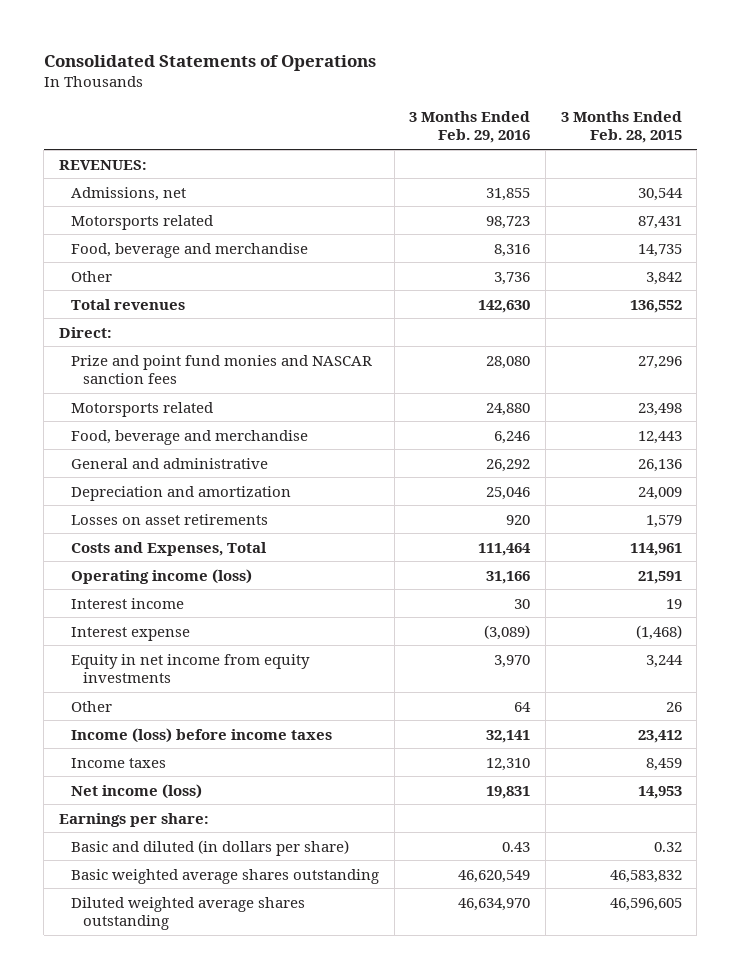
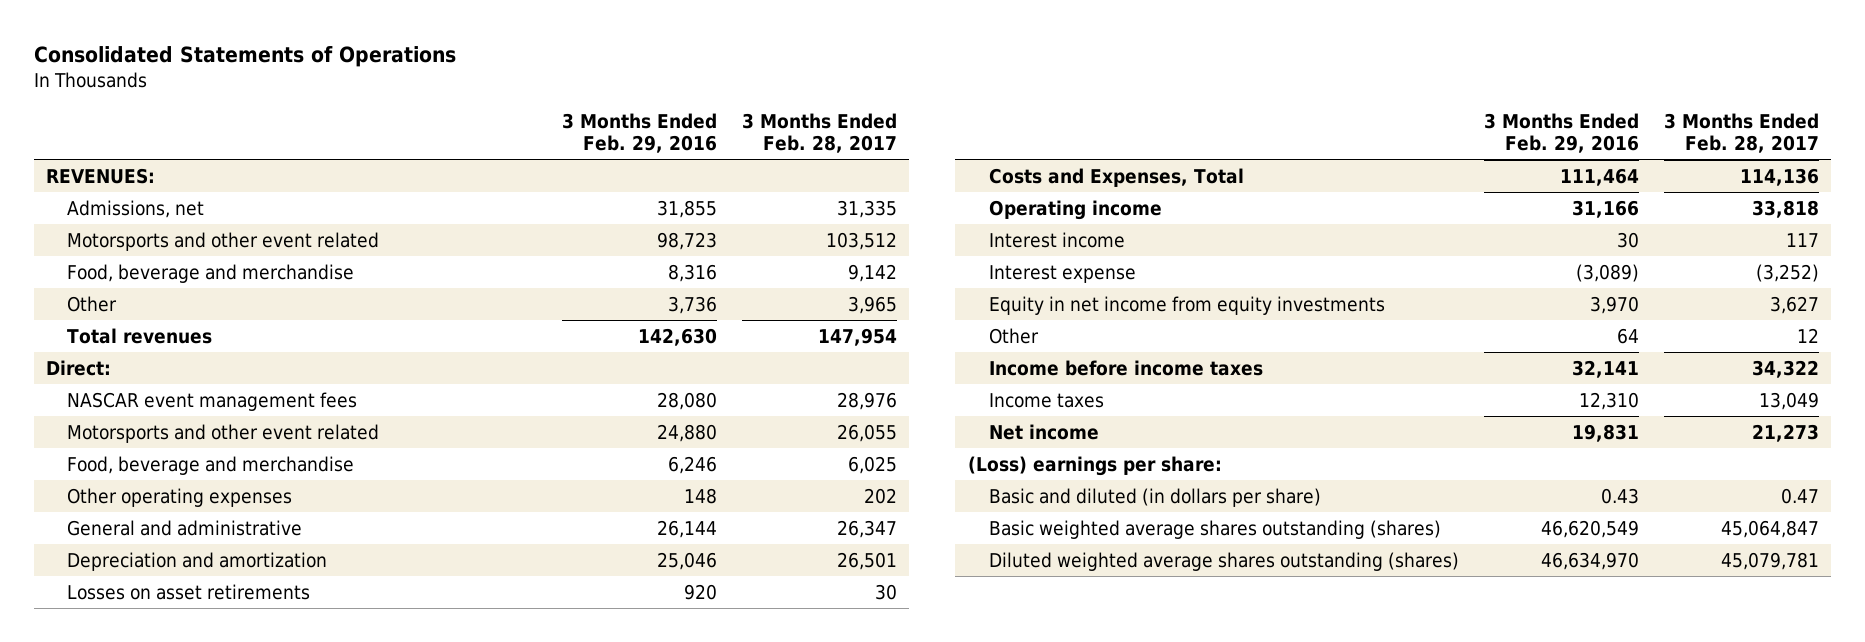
[560,110,682,144] 3 Months Ended Feb. 28, 2015 -> none
none -> [741,113,897,153] 3 Months Ended Feb. 28, 2017
[70,214,213,230] Motorsports related -> [67,231,380,251] Motorsports and other event related
[70,354,372,384] Prize and point fund monies and NASCAR sanction fees -> [67,391,358,411] NASCAR event management fees
[70,401,213,417] Motorsports related -> [67,423,380,443] Motorsports and other event related
none -> [67,487,293,507] Other operating expenses
[486,458,531,472] 26,292 -> [657,519,718,538] 26,144
[70,568,252,584] Operating income (loss) -> [988,199,1162,220] Operating income
[70,727,332,743] Income (loss) before income taxes -> [988,359,1263,376] Income before income taxes
[70,783,202,799] Net income (loss) -> [988,423,1099,440] Net income
[59,812,210,827] Earnings per share: -> [967,455,1222,476] (Loss) earnings per share:
[70,868,379,884] Basic weighted average shares outstanding -> [988,519,1441,539] Basic weighted average shares outstanding (shares)
[70,896,305,930] Diluted weighted average shares outstanding -> [988,551,1459,571] Diluted weighted average shares outstanding (shares)

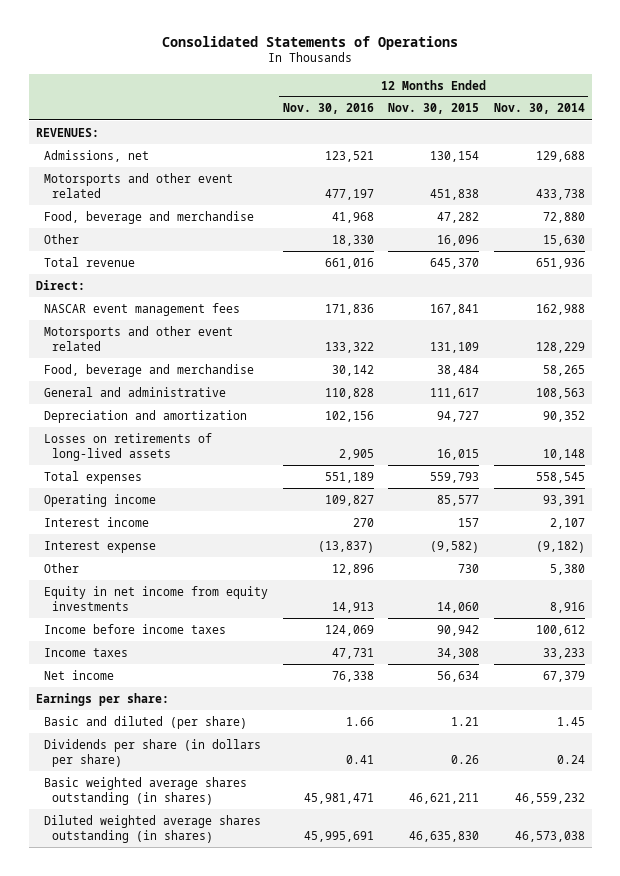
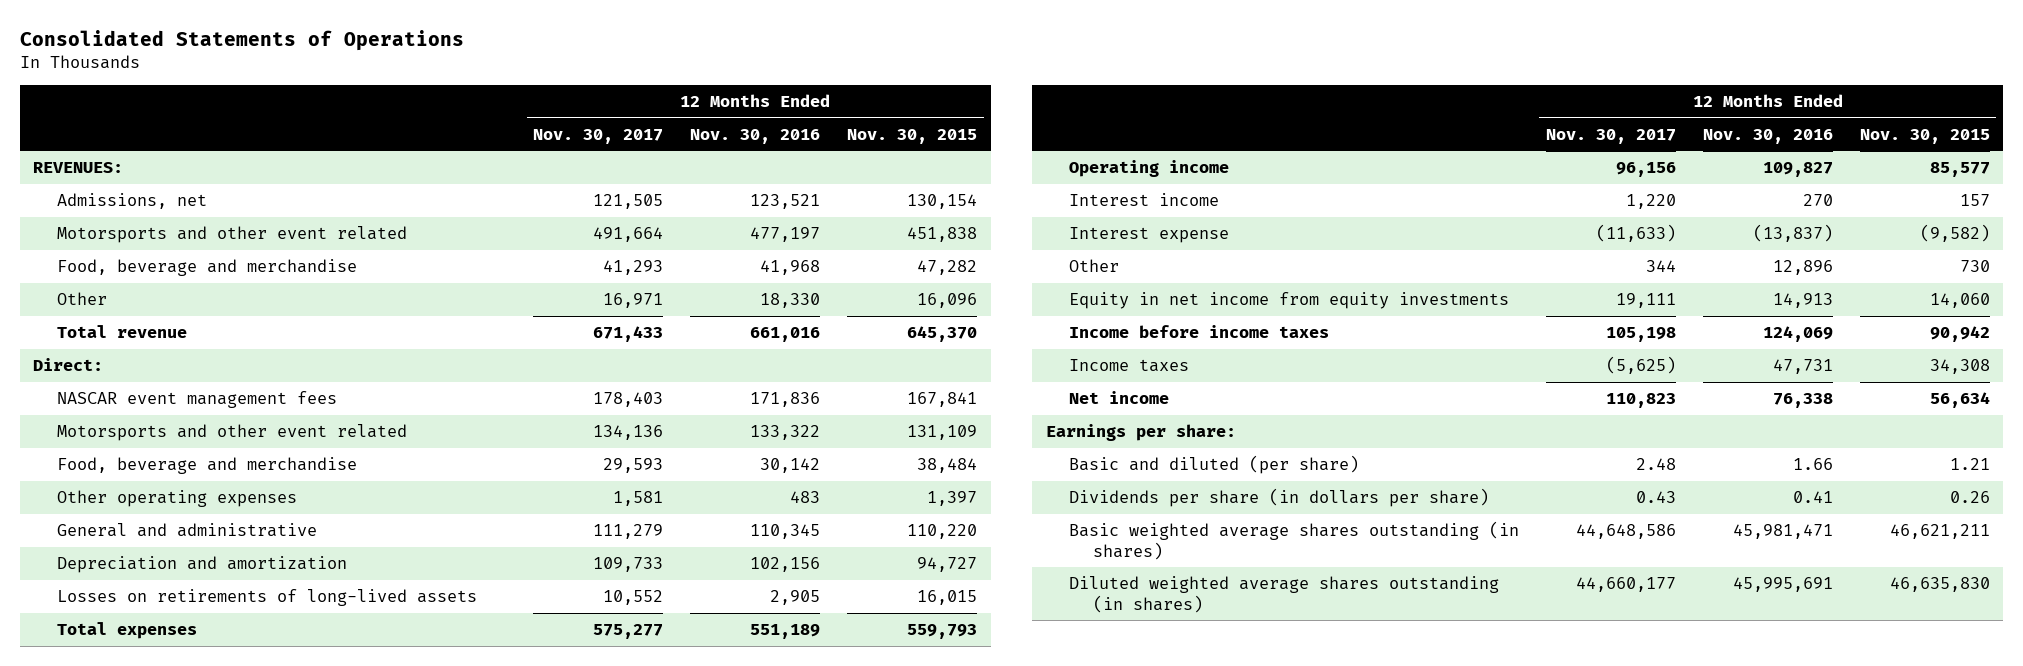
[493,103,585,115] Nov. 30, 2014 -> none
none -> [533,128,664,144] Nov. 30, 2017
none -> [56,490,297,508] Other operating expenses
[324,387,374,399] 110,828 -> [750,524,821,540] 110,345
[430,387,480,399] 111,617 -> [907,524,978,540] 110,220

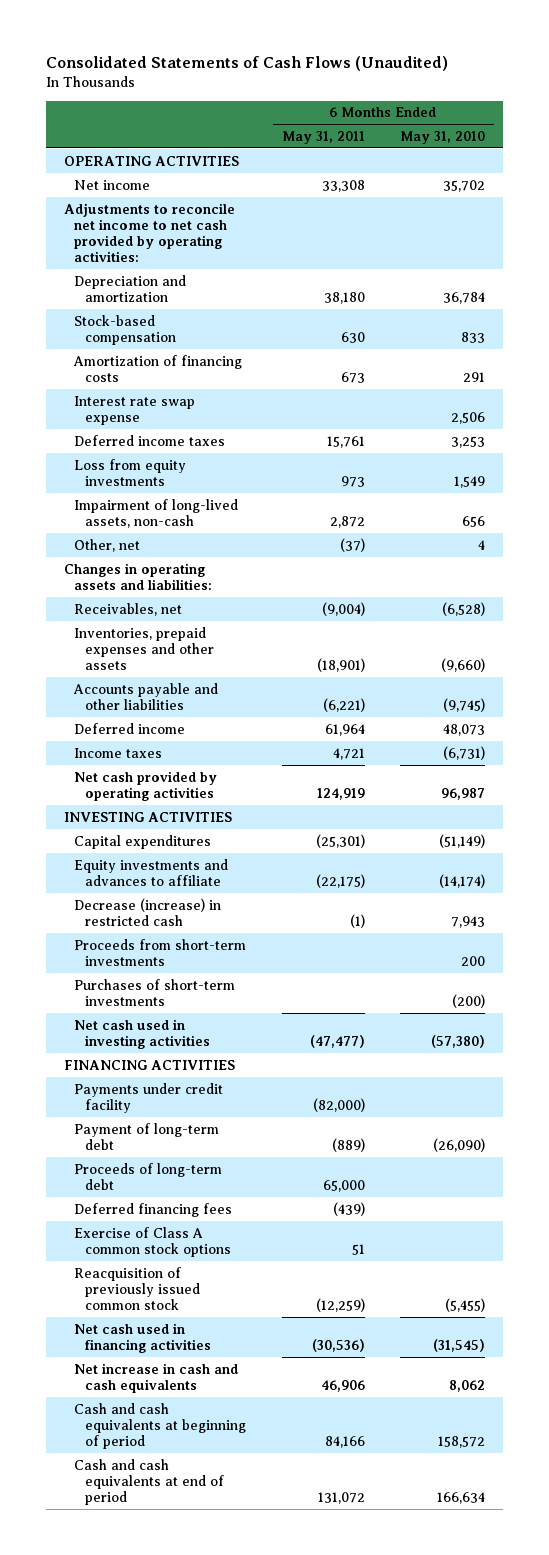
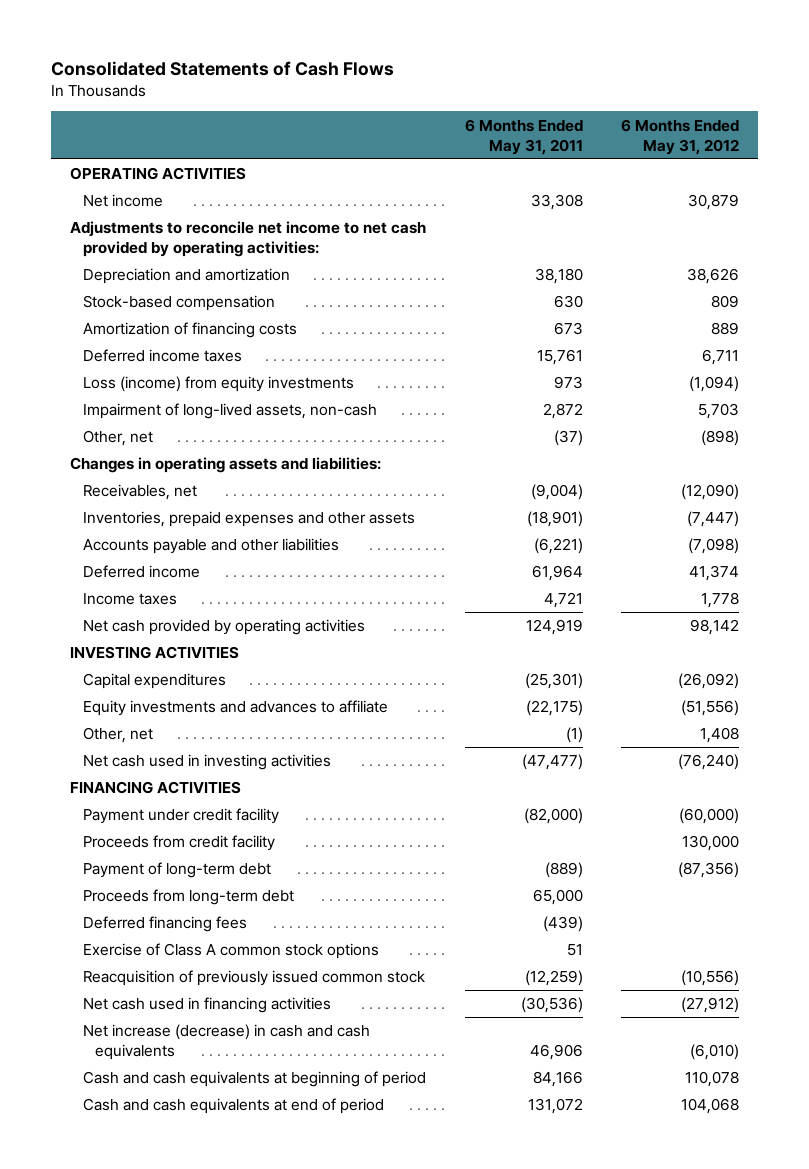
[46,55,449,71] Consolidated Statements of Cash Flows (Unaudited) -> [51,61,395,77] Consolidated Statements of Cash Flows
[400,130,486,144] May 31, 2010 -> none
none -> [620,118,739,155] 6 Months Ended May 31, 2012
[74,395,196,425] Interest rate swap expense -> none
[74,458,187,486] Loss from equity investments -> [82,376,354,393] Loss (income) from equity investments
[74,897,222,926] Decrease (increase) in restricted cash -> none
[74,938,247,966] Proceeds from short-term investments -> none
[74,978,236,1006] Purchases of short-term investments -> none
none -> [82,727,153,744] Other, net
[74,1082,224,1113] Payments under credit facility -> [82,808,279,825] Payment under credit facility
none -> [82,835,275,852] Proceeds from credit facility
[74,1162,223,1190] Proceeds of long-term debt -> [82,889,294,906] Proceeds from long-term debt
[74,1362,239,1393] Net increase in cash and cash equivalents -> [82,1024,370,1061] Net increase (decrease) in cash and cash equivalents

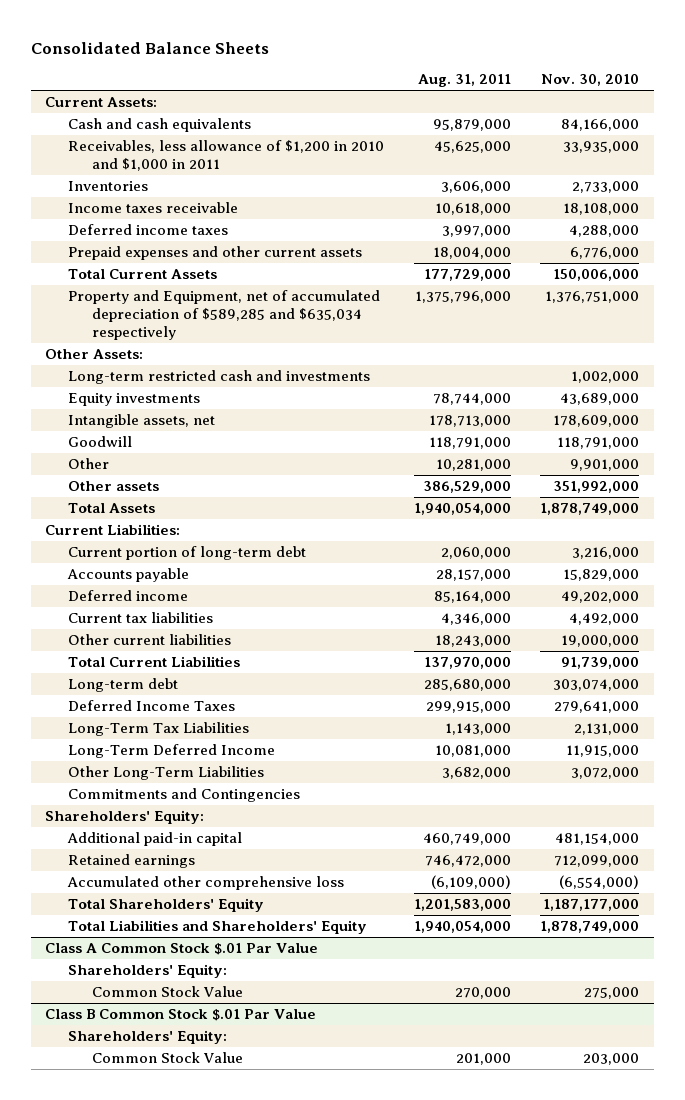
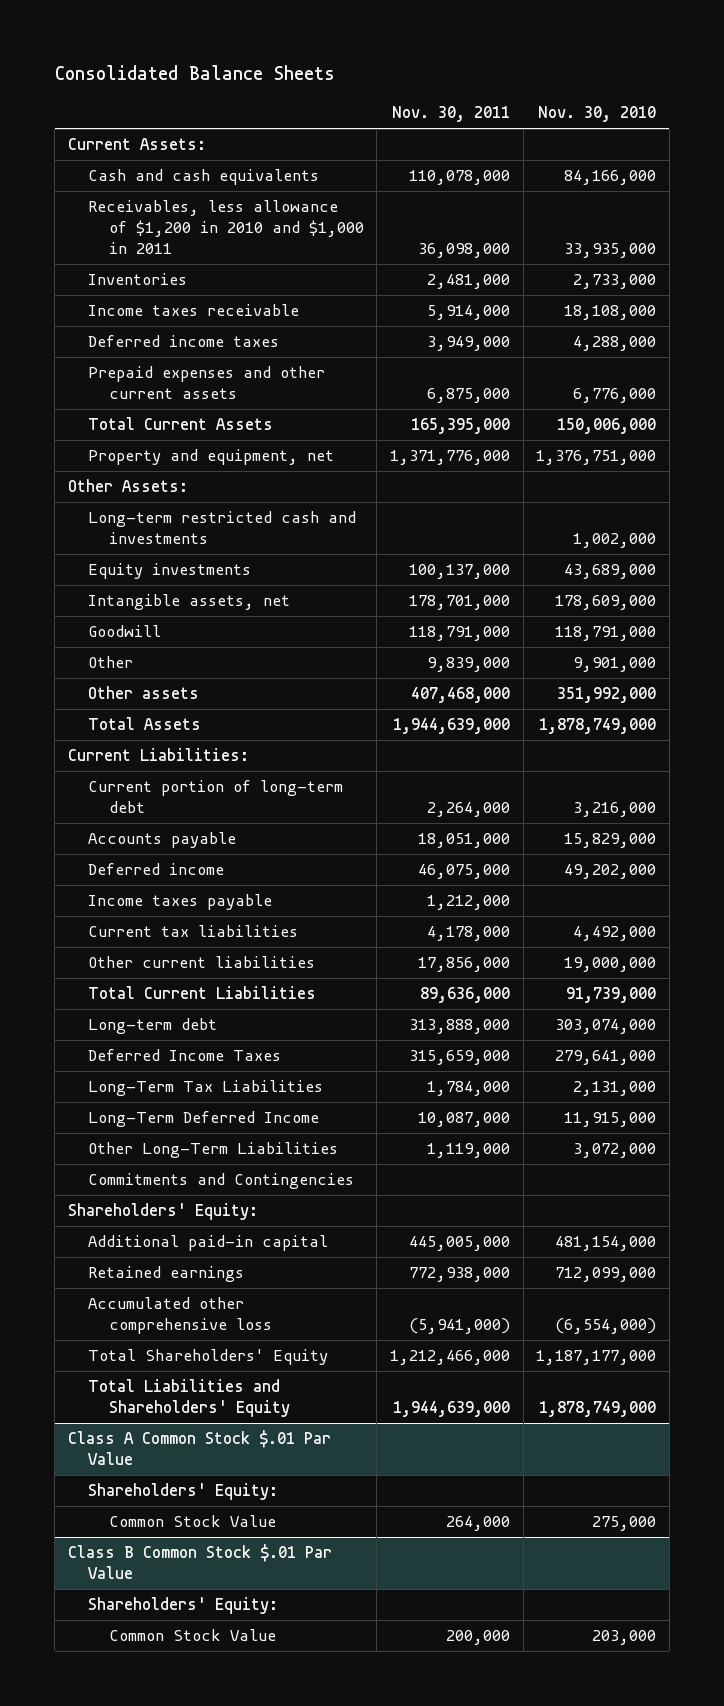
[417,74,511,88] Aug. 31, 2011 -> none
none -> [392,106,511,123] Nov. 30, 2011
[68,289,381,341] Property and Equipment, net of accumulated depreciation of $589,285 and $635,034 respectively -> [88,449,335,466] Property and equipment, net
none -> [88,894,273,911] Income taxes payable

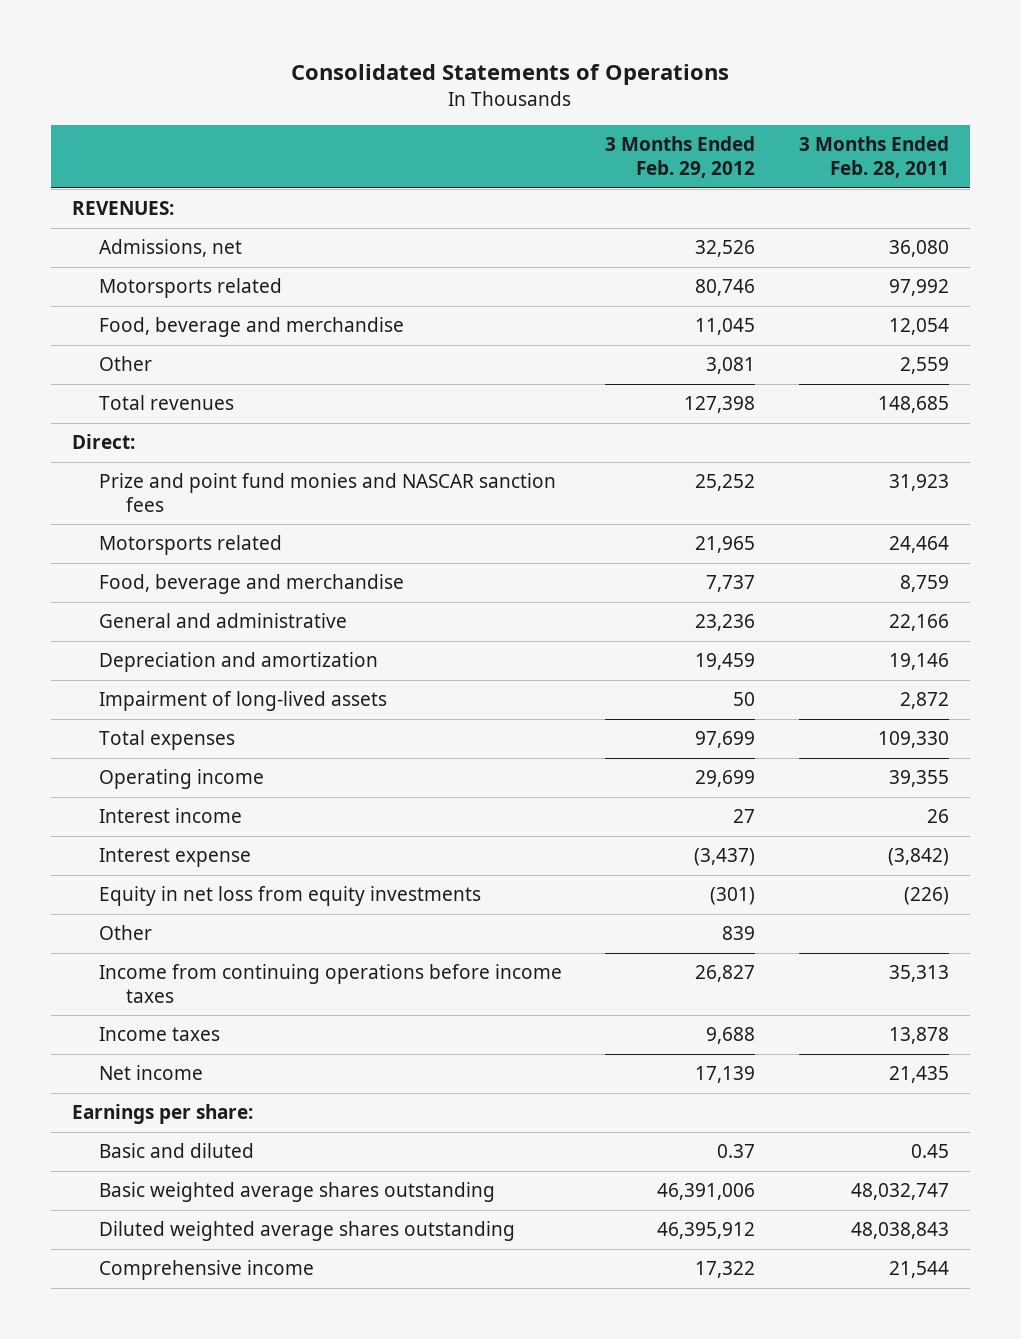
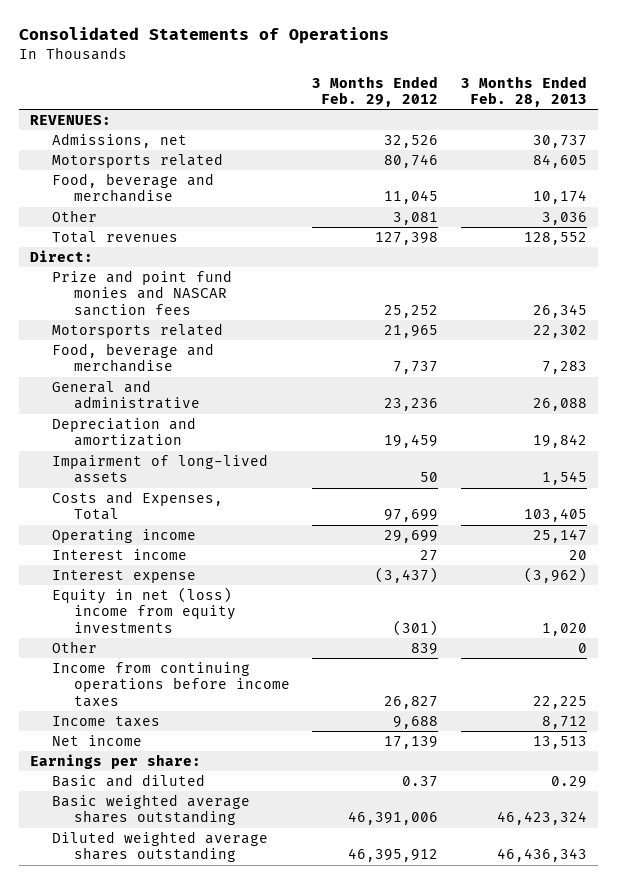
[798,136,949,179] 3 Months Ended Feb. 28, 2011 -> none
none -> [460,75,587,108] 3 Months Ended Feb. 28, 2013
[99,730,236,751] Total expenses -> [51,491,223,521] Costs and Expenses, Total
[99,886,482,907] Equity in net loss from equity investments -> [51,587,236,633] Equity in net (loss) income from equity investments
[99,1260,315,1281] Comprehensive income -> none

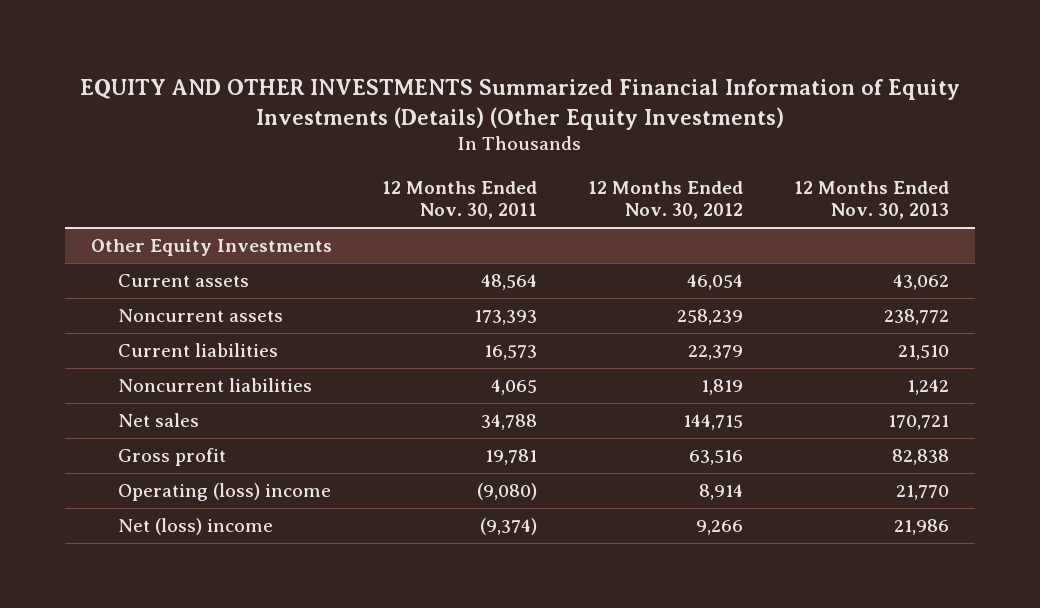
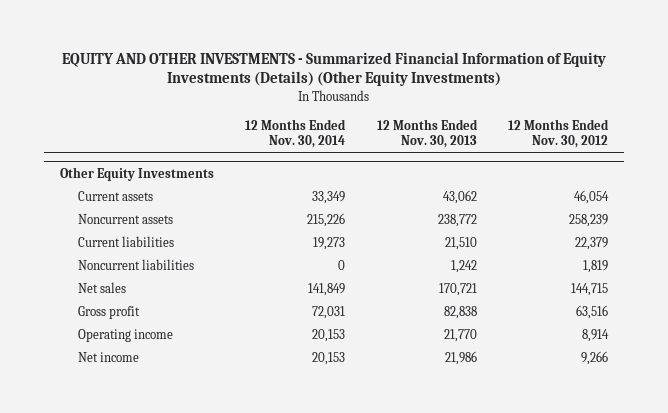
[79,78,960,130] EQUITY AND OTHER INVESTMENTS Summarized Financial Information of Equity Investments (Details) (Other Equity Investments) -> [61,51,606,87] EQUITY AND OTHER INVESTMENTS - Summarized Financial Information of Equity Investments (Details) (Other Equity Investments)
[382,180,538,220] 12 Months Ended Nov. 30, 2011 -> none
none -> [245,118,347,149] 12 Months Ended Nov. 30, 2014
[117,483,331,502] Operating (loss) income -> [77,328,173,342] Operating income
[117,518,273,536] Net (loss) income -> [77,351,139,362] Net income

